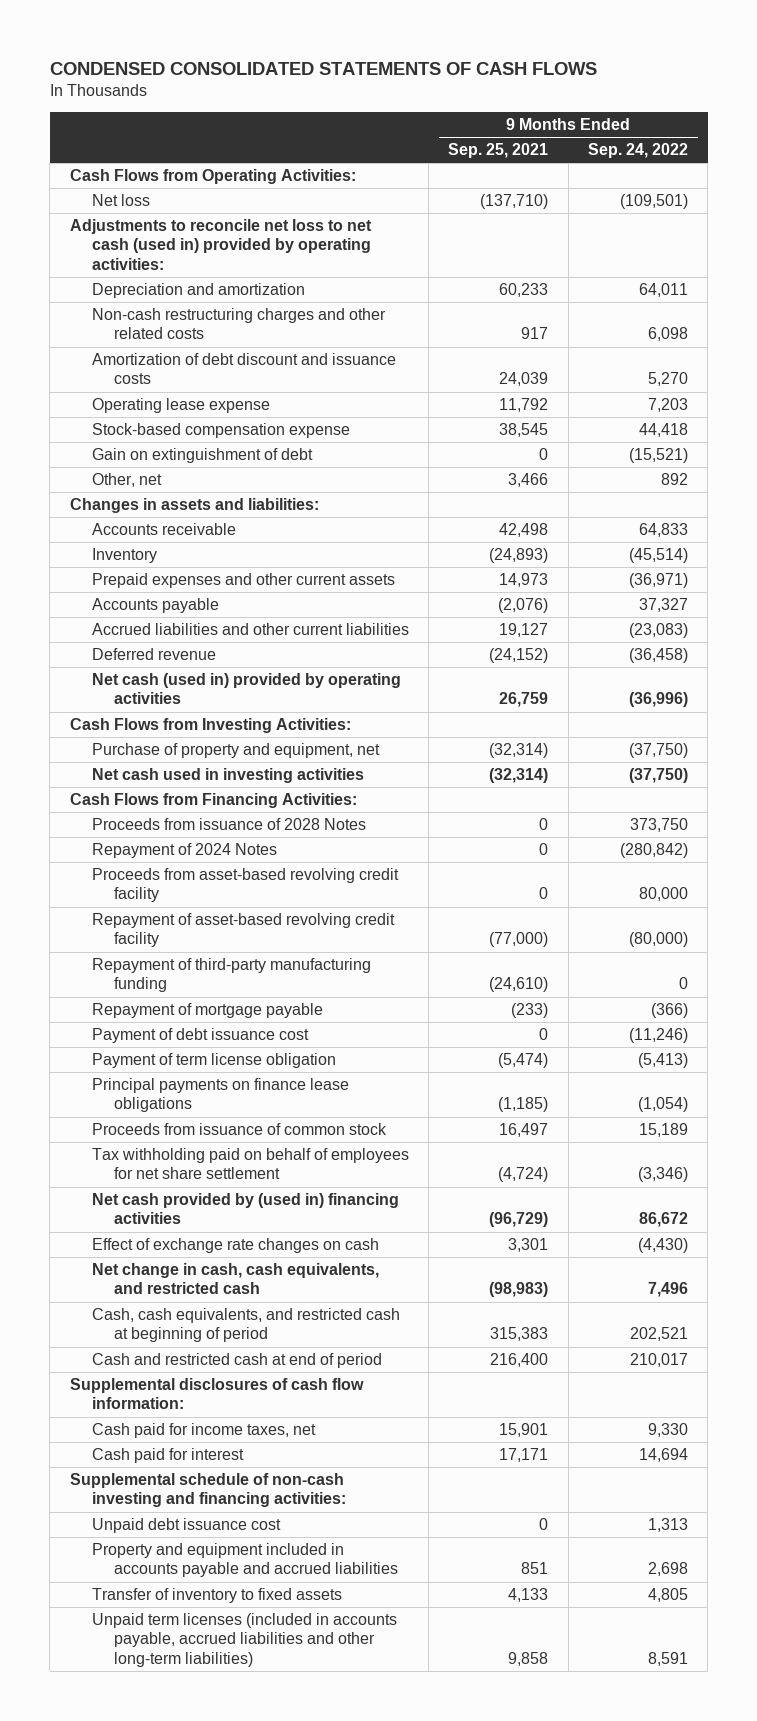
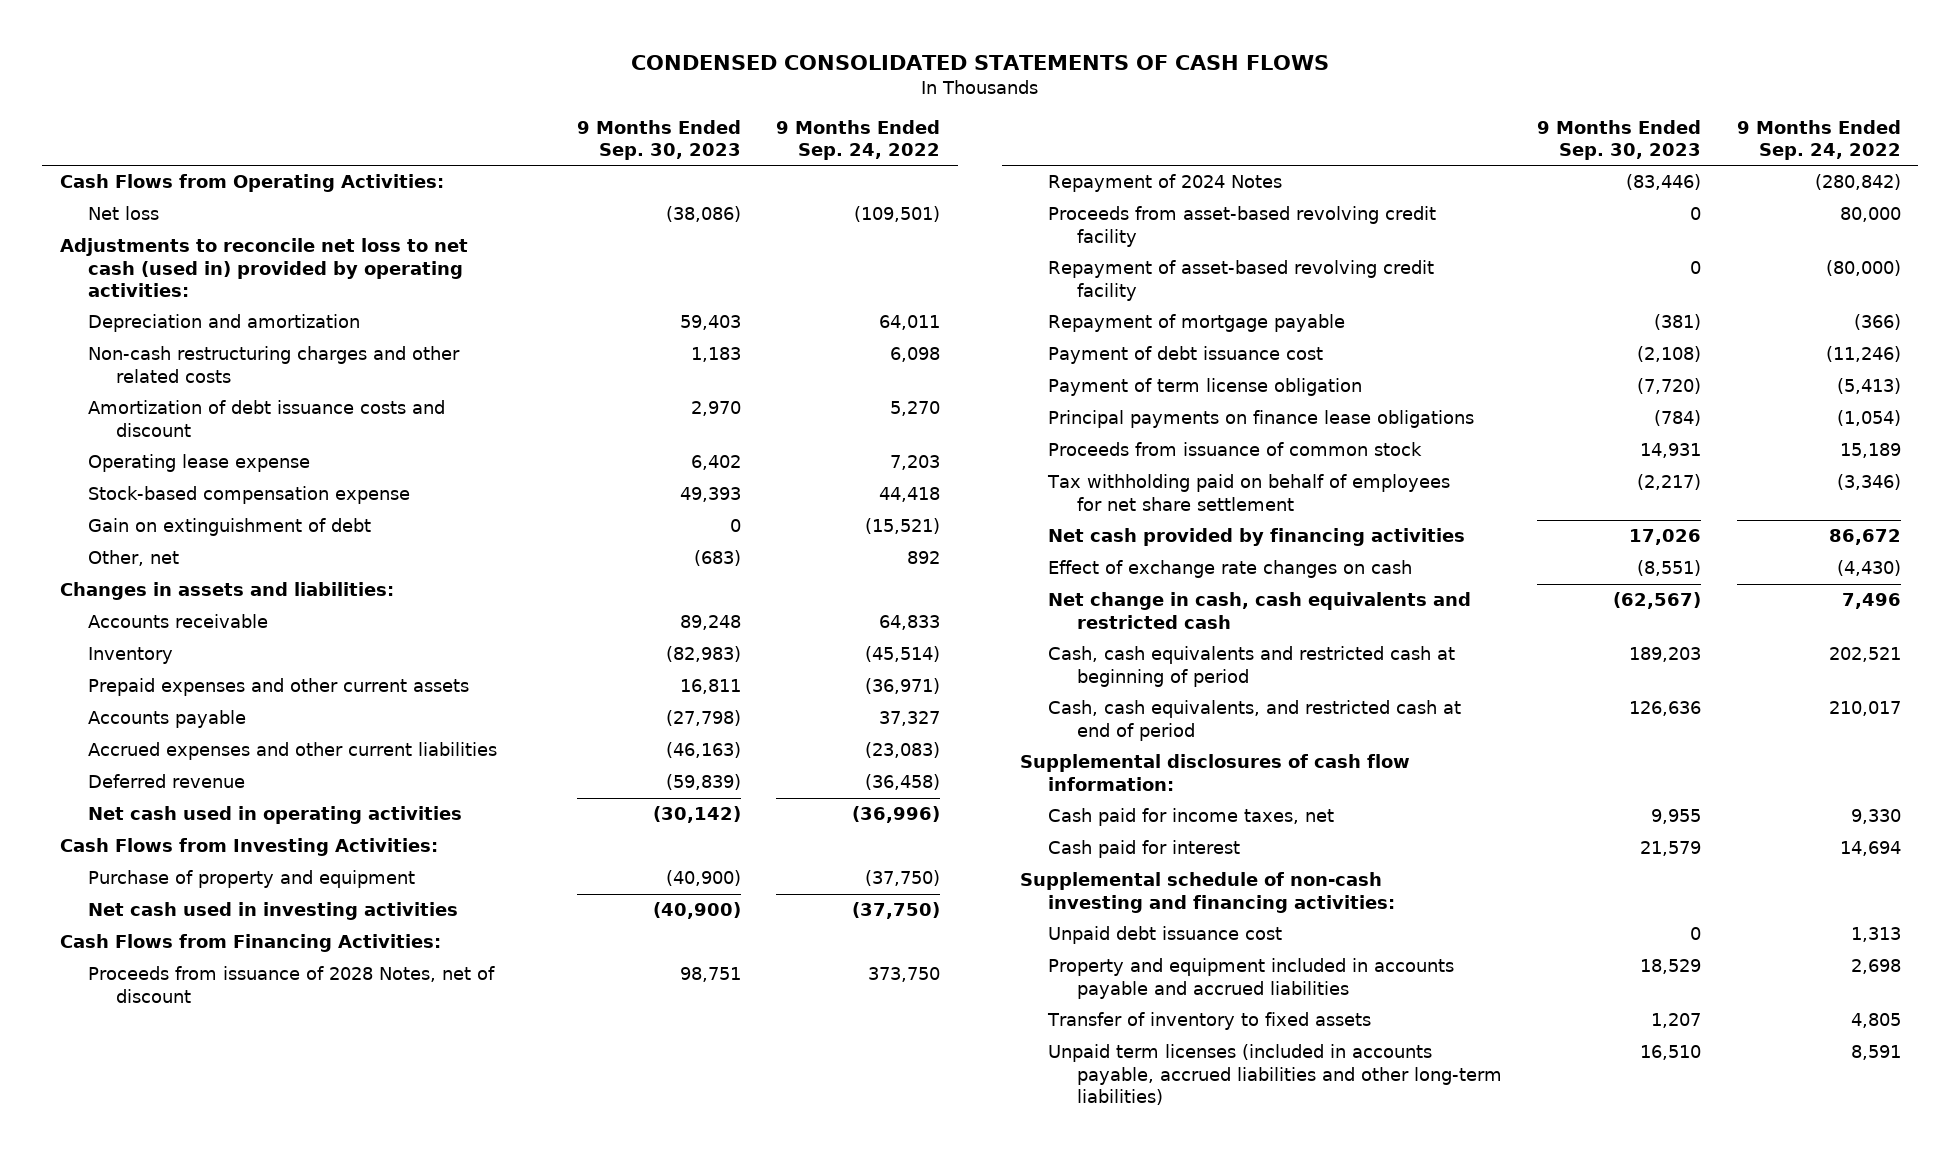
[448,143,549,159] Sep. 25, 2021 -> none
none -> [576,119,741,161] 9 Months Ended Sep. 30, 2023
[91,353,396,385] Amortization of debt discount and issuance costs -> [88,400,446,437] Amortization of debt issuance costs and discount
[91,623,409,636] Accrued liabilities and other current liabilities -> [88,742,498,761] Accrued expenses and other current liabilities
[91,673,401,705] Net cash (used in) provided by operating activities -> [88,806,463,825] Net cash used in operating activities
[91,743,380,759] Purchase of property and equipment, net -> [88,870,416,889] Purchase of property and equipment
[91,818,366,831] Proceeds from issuance of 2028 Notes -> [88,966,496,1003] Proceeds from issuance of 2028 Notes, net of discount
[91,958,371,993] Repayment of third-party manufacturing funding -> none
[91,1193,399,1225] Net cash provided by (used in) financing activities -> [1048,528,1466,547] Net cash provided by financing activities
[91,1263,379,1295] Net change in cash, cash equivalents, and restricted cash -> [1048,592,1472,629] Net change in cash, cash equivalents and restricted cash
[91,1308,400,1343] Cash, cash equivalents, and restricted cash at beginning of period -> [1048,646,1456,687] Cash, cash equivalents and restricted cash at beginning of period
[91,1353,382,1369] Cash and restricted cash at end of period -> [1048,700,1462,741] Cash, cash equivalents, and restricted cash at end of period

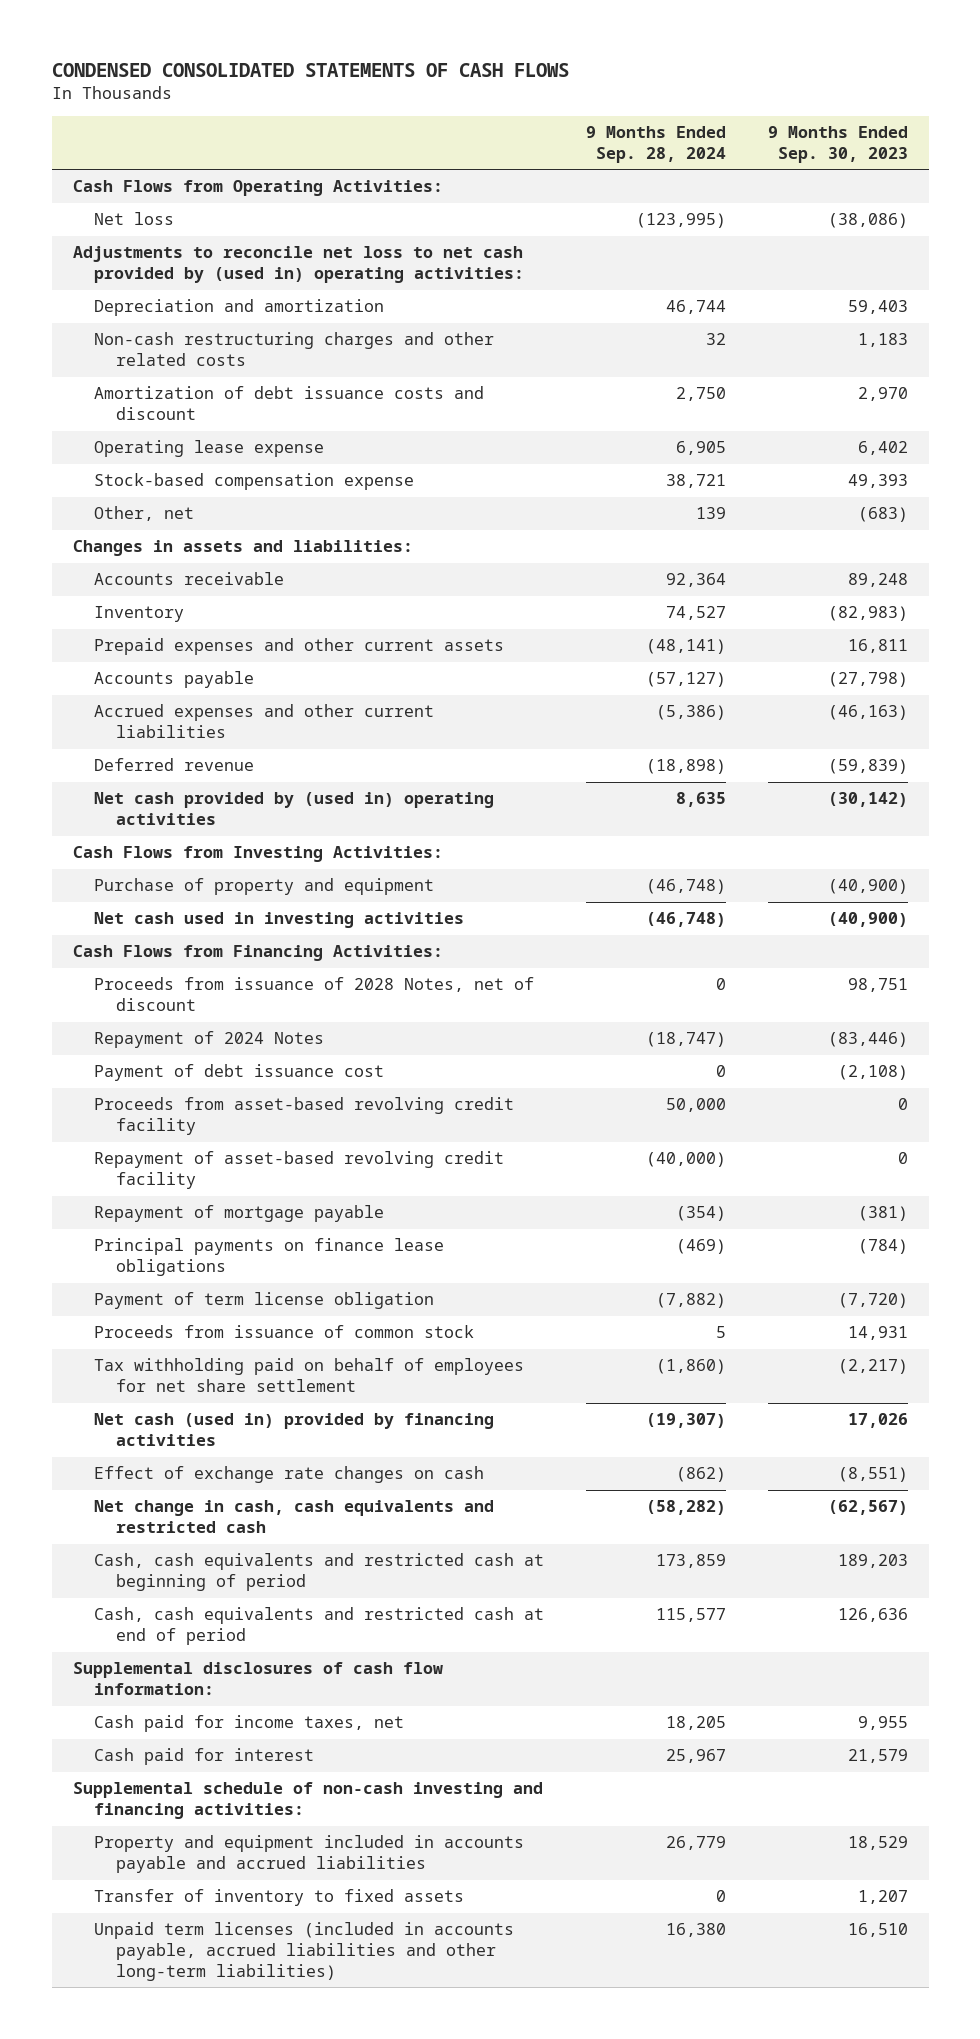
[776,119,941,161] 9 Months Ended Sep. 24, 2022 -> none
none -> [585,126,726,163] 9 Months Ended Sep. 28, 2024
[59,238,468,298] Adjustments to reconcile net loss to net cash (used in) provided by operating activities: -> [72,246,525,283] Adjustments to reconcile net loss to net cash provided by (used in) operating activities:
[88,518,372,537] Gain on extinguishment of debt -> none
[88,806,463,825] Net cash used in operating activities -> [94,792,495,825] Net cash provided by (used in) operating activities
[1048,346,1324,365] Payment of debt issuance cost -> [94,1064,385,1082] Payment of debt issuance cost
[1048,378,1363,397] Payment of term license obligation -> [94,1292,435,1310] Payment of term license obligation
[1048,528,1466,547] Net cash provided by financing activities -> [94,1413,495,1446] Net cash (used in) provided by financing activities
[1048,700,1462,741] Cash, cash equivalents, and restricted cash at end of period -> [94,1607,545,1645] Cash, cash equivalents and restricted cash at end of period
[1048,926,1283,945] Unpaid debt issuance cost -> none

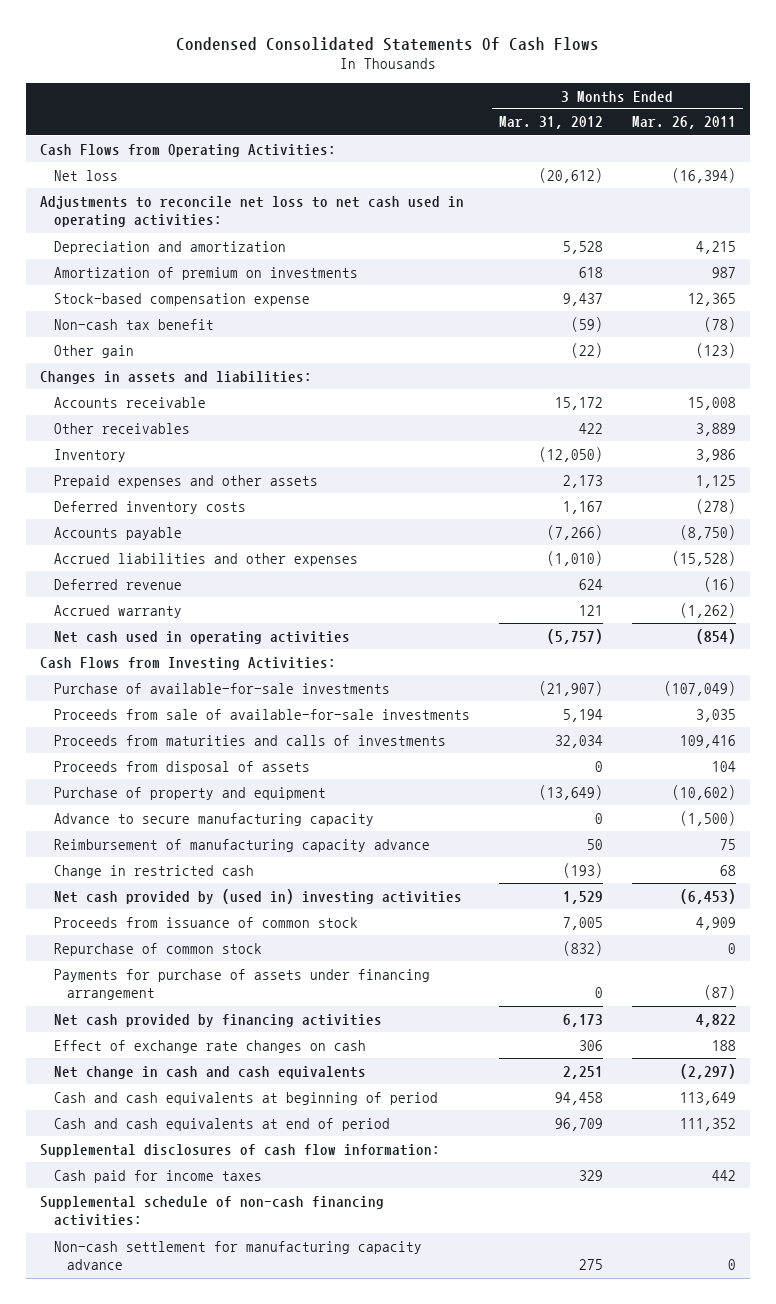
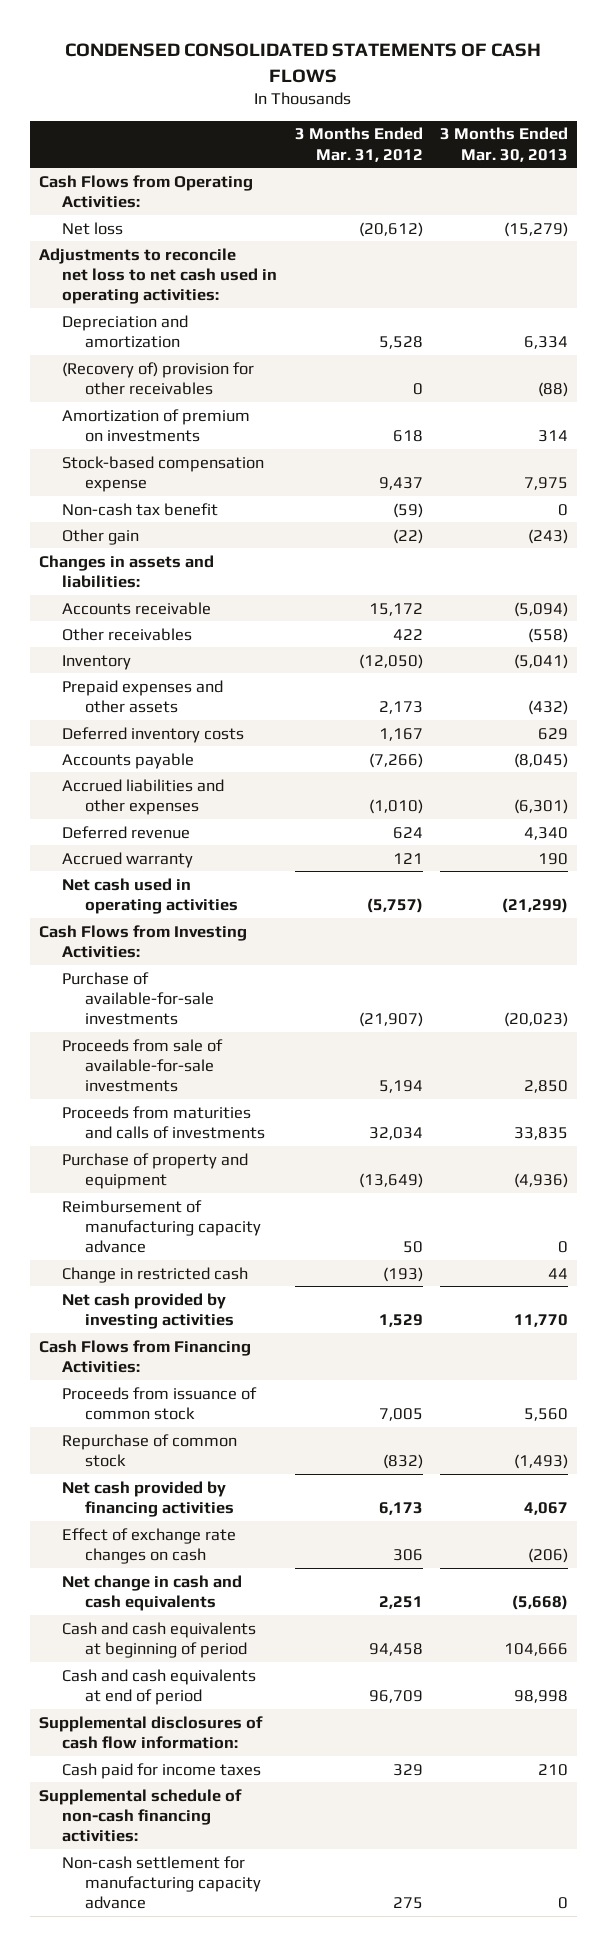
[176,36,600,51] Condensed Consolidated Statements Of Cash Flows -> [65,42,542,83] CONDENSED CONSOLIDATED STATEMENTS OF CASH FLOWS
[631,116,736,130] Mar. 26, 2011 -> none
none -> [440,127,569,162] 3 Months Ended Mar. 30, 2013
none -> [61,361,254,395] (Recovery of) provision for other receivables
[53,760,310,774] Proceeds from disposal of assets -> none
[53,812,374,826] Advance to secure manufacturing capacity -> none
[53,888,462,904] Net cash provided by (used in) investing activities -> [61,1292,235,1329] Net cash provided by investing activities
none -> [38,1339,251,1373] Cash Flows from Financing Activities:
[53,968,430,1001] Payments for purchase of assets under financing arrangement -> none

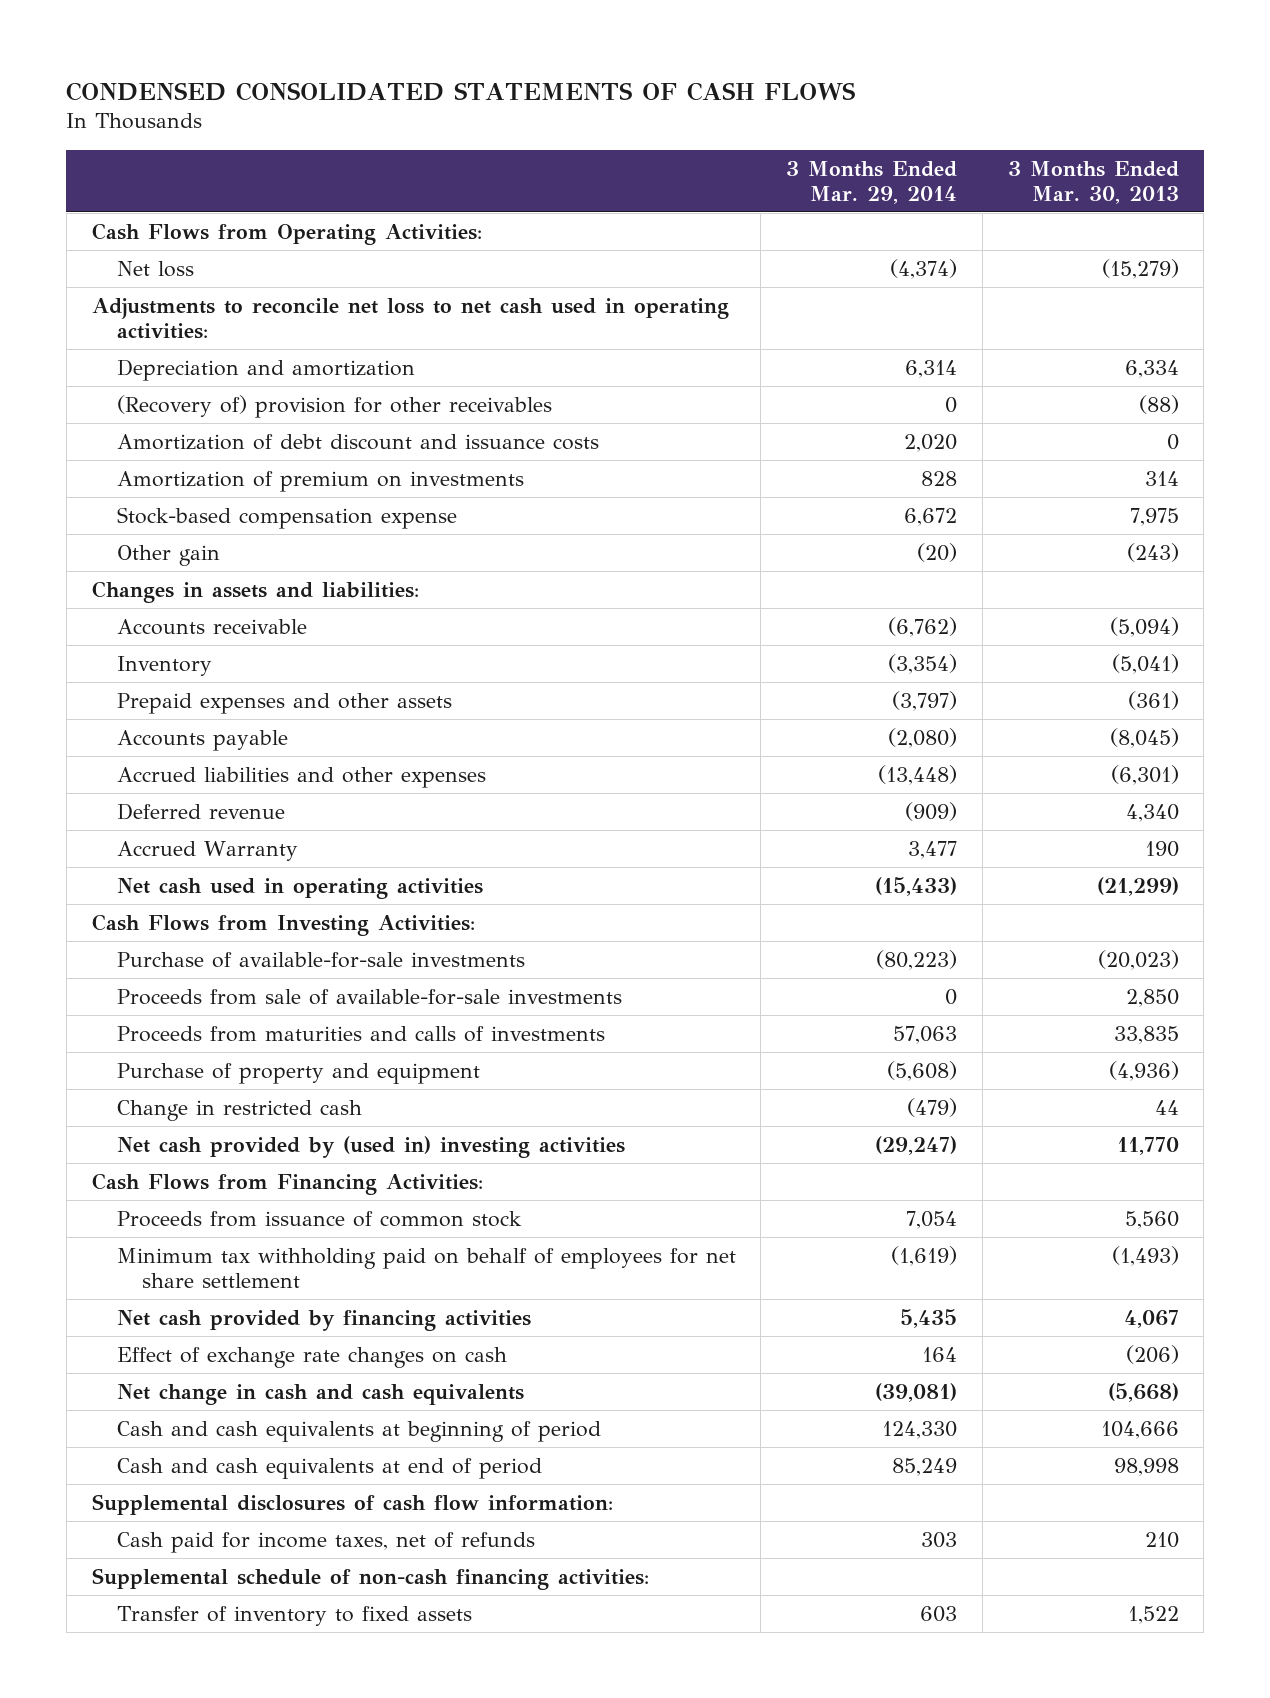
[294,127,423,162] 3 Months Ended Mar. 31, 2012 -> none
none -> [786,160,958,204] 3 Months Ended Mar. 29, 2014
none -> [116,434,599,451] Amortization of debt discount and issuance costs
[61,502,218,516] Non-cash tax benefit -> none
[61,627,192,641] Other receivables -> none
[61,726,244,743] Deferred inventory costs -> none
[528,699,569,715] (432) -> [1127,691,1179,711] (361)
[61,851,193,868] Accrued warranty -> [116,841,298,862] Accrued Warranty
[61,1199,262,1254] Reimbursement of manufacturing capacity advance -> none
[61,1292,235,1329] Net cash provided by investing activities -> [116,1136,625,1159] Net cash provided by (used in) investing activities
[61,1433,237,1467] Repurchase of common stock -> [116,1248,736,1288] Minimum tax withholding paid on behalf of employees for net share settlement
[61,1762,261,1779] Cash paid for income taxes -> [116,1532,535,1554] Cash paid for income taxes, net of refunds
[61,1855,262,1910] Non-cash settlement for manufacturing capacity advance -> none
none -> [116,1606,472,1627] Transfer of inventory to fixed assets

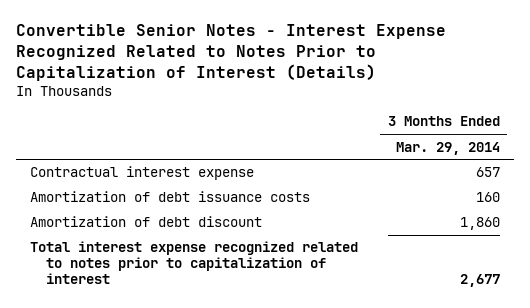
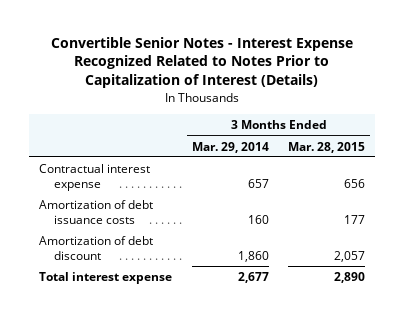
none -> [288,141,366,153] Mar. 28, 2015
[30,241,359,285] Total interest expense recognized related to notes prior to capitalization of interest -> [38,272,172,285] Total interest expense

